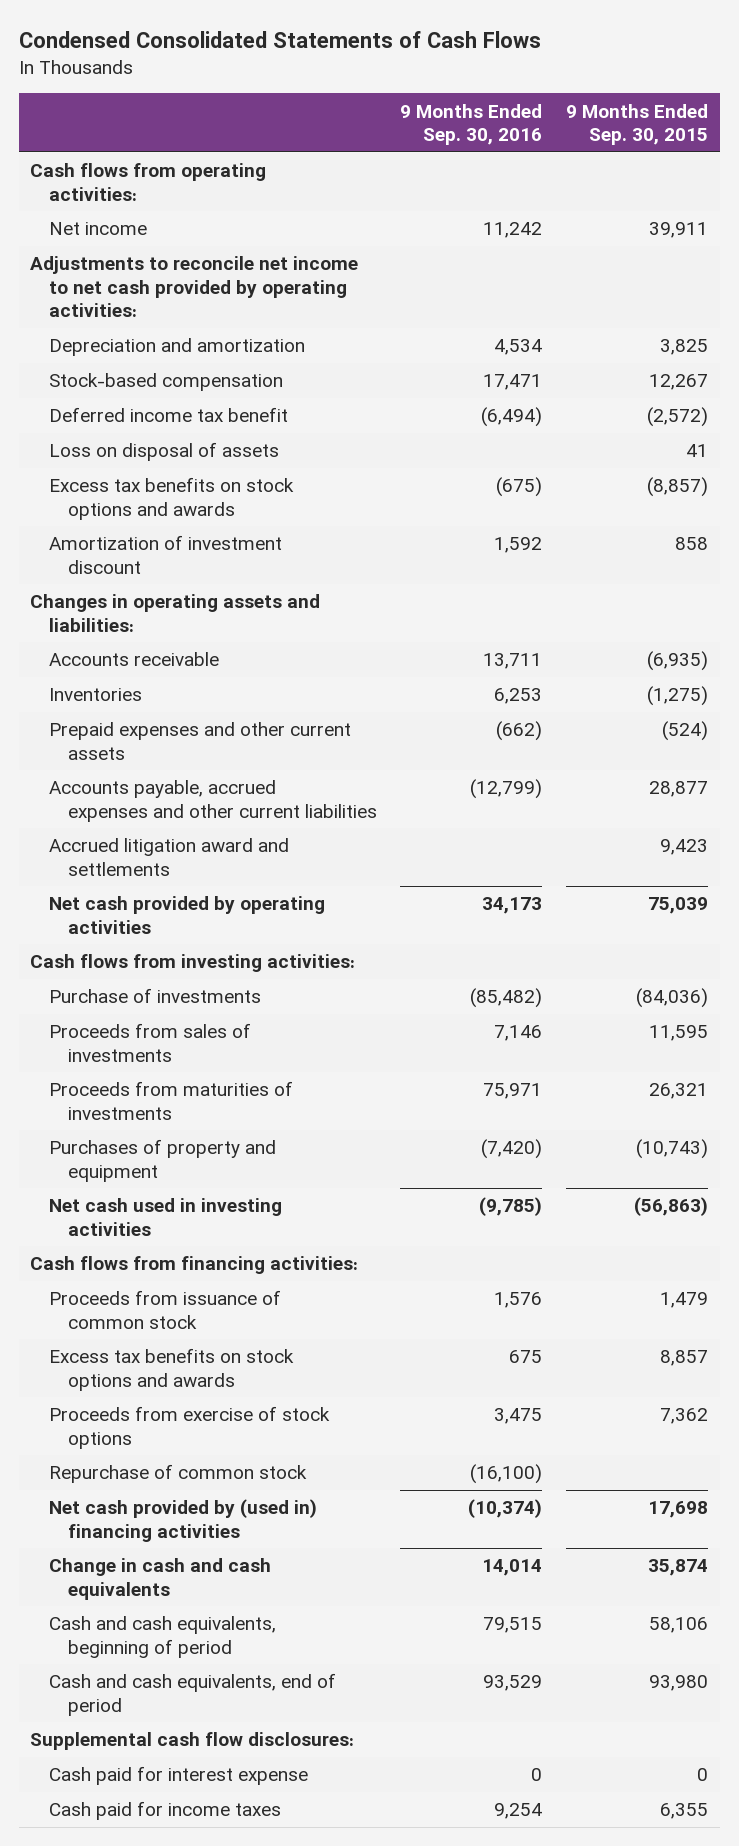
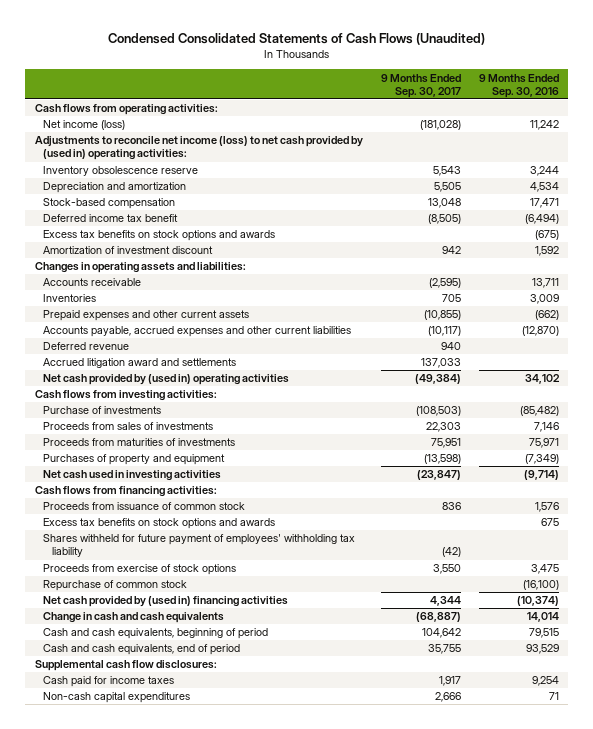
[18,31,541,49] Condensed Consolidated Statements of Cash Flows -> [107,32,485,45] Condensed Consolidated Statements of Cash Flows (Unaudited)
[566,103,709,146] 9 Months Ended Sep. 30, 2015 -> none
none -> [380,73,461,98] 9 Months Ended Sep. 30, 2017
[49,222,148,236] Net income -> [43,120,126,131] Net income (loss)
[30,256,359,318] Adjustments to reconcile net income to net cash provided by operating activities: -> [34,136,363,161] Adjustments to reconcile net income (loss) to net cash provided by (used in) operating activities:
none -> [43,166,199,177] Inventory obsolescence reserve
[49,442,280,462] Loss on disposal of assets -> none
[494,688,543,705] 6,253 -> [529,294,559,305] 3,009
[470,779,543,800] (12,799) -> [521,326,559,337] (12,870)
none -> [43,342,130,351] Deferred revenue
[49,896,326,934] Net cash provided by operating activities -> [43,374,290,386] Net cash provided by (used in) operating activities
[482,897,543,915] 34,173 -> [524,374,560,385] 34,102
[481,1139,543,1160] (7,420) -> [524,454,559,465] (7,349)
[479,1197,543,1217] (9,785) -> [523,470,559,481] (9,714)
none -> [43,534,356,558] Shares withheld for future payment of employees' withholding tax liability
[49,1766,309,1786] Cash paid for interest expense -> none
none -> [43,692,191,704] Non-cash capital expenditures

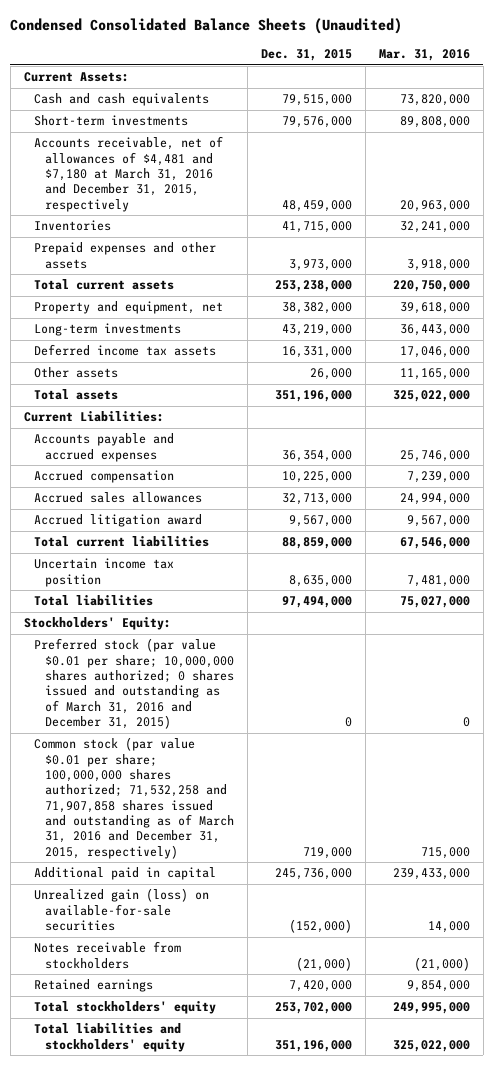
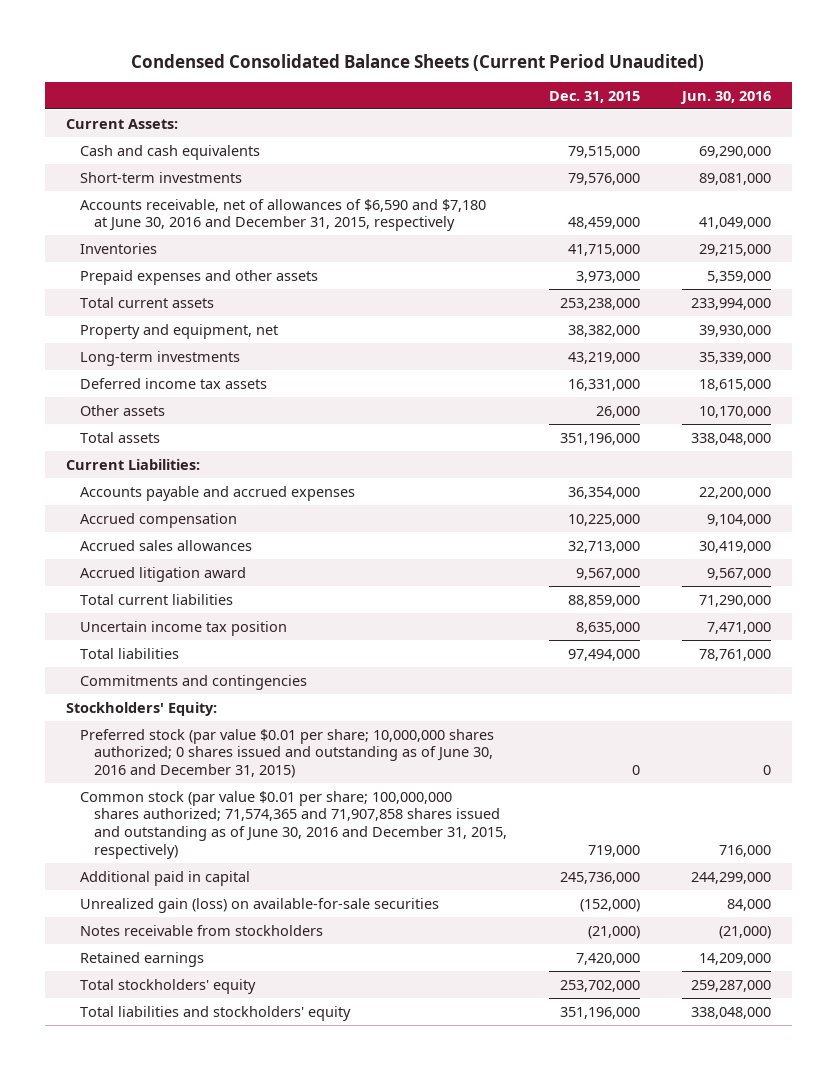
[10,17,403,34] Condensed Consolidated Balance Sheets (Unaudited) -> [131,53,705,71] Condensed Consolidated Balance Sheets (Current Period Unaudited)
[378,49,470,62] Mar. 31, 2016 -> none
none -> [679,90,771,104] Jun. 30, 2016
[34,136,224,212] Accounts receivable, net of allowances of $4,481 and $7,180 at March 31, 2016 and December 31, 2015, respectively -> [79,198,486,232] Accounts receivable, net of allowances of $6,590 and $7,180 at June 30, 2016 and December 31, 2015, respectively
none -> [79,674,307,690] Commitments and contingencies
[34,638,234,730] Preferred stock (par value $0.01 per share; 10,000,000 shares authorized; 0 shares issued and outstanding as of March 31, 2016 and December 31, 2015) -> [79,728,494,778] Preferred stock (par value $0.01 per share; 10,000,000 shares authorized; 0 shares issued and outstanding as of June 30, 2016 and December 31, 2015)
[34,737,234,859] Common stock (par value $0.01 per share; 100,000,000 shares authorized; 71,532,258 and 71,907,858 shares issued and outstanding as of March 31, 2016 and December 31, 2015, respectively) -> [79,790,508,859] Common stock (par value $0.01 per share; 100,000,000 shares authorized; 71,574,365 and 71,907,858 shares issued and outstanding as of June 30, 2016 and December 31, 2015, respectively)

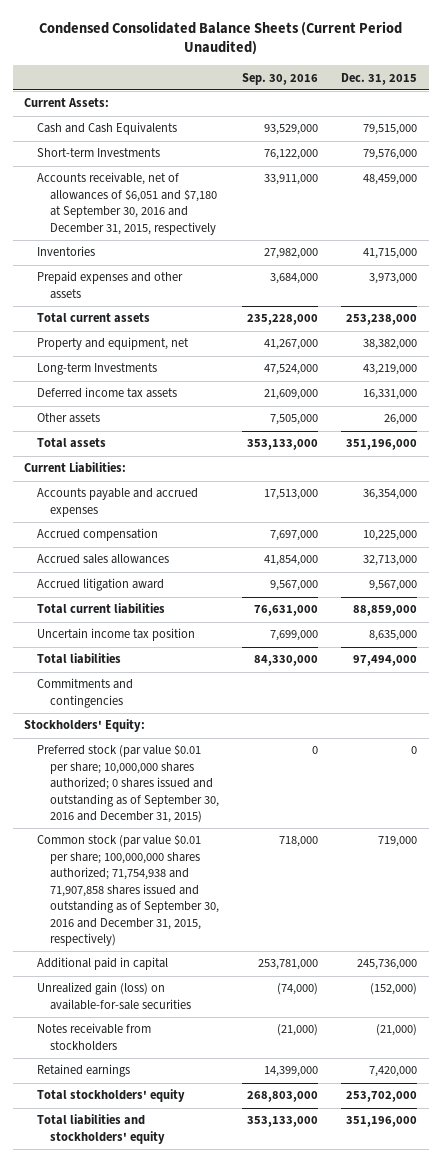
[679,90,771,104] Jun. 30, 2016 -> none
none -> [242,72,319,85] Sep. 30, 2016
[79,144,260,160] Cash and cash equivalents -> [37,122,178,136] Cash and Cash Equivalents
[79,171,242,183] Short-term investments -> [37,148,161,158] Short-term Investments
[79,198,486,232] Accounts receivable, net of allowances of $6,590 and $7,180 at June 30, 2016 and December 31, 2015, respectively -> [37,172,218,235] Accounts receivable, net of allowances of $6,051 and $7,180 at September 30, 2016 and December 31, 2015, respectively
[79,350,240,366] Long-term investments -> [37,363,158,376] Long-term Investments
[79,728,494,778] Preferred stock (par value $0.01 per share; 10,000,000 shares authorized; 0 shares issued and outstanding as of June 30, 2016 and December 31, 2015) -> [37,744,220,824] Preferred stock (par value $0.01 per share; 10,000,000 shares authorized; 0 shares issued and outstanding as of September 30, 2016 and December 31, 2015)
[79,790,508,859] Common stock (par value $0.01 per share; 100,000,000 shares authorized; 71,574,365 and 71,907,858 shares issued and outstanding as of June 30, 2016 and December 31, 2015, respectively) -> [37,834,220,947] Common stock (par value $0.01 per share; 100,000,000 shares authorized; 71,754,938 and 71,907,858 shares issued and outstanding as of September 30, 2016 and December 31, 2015, respectively)

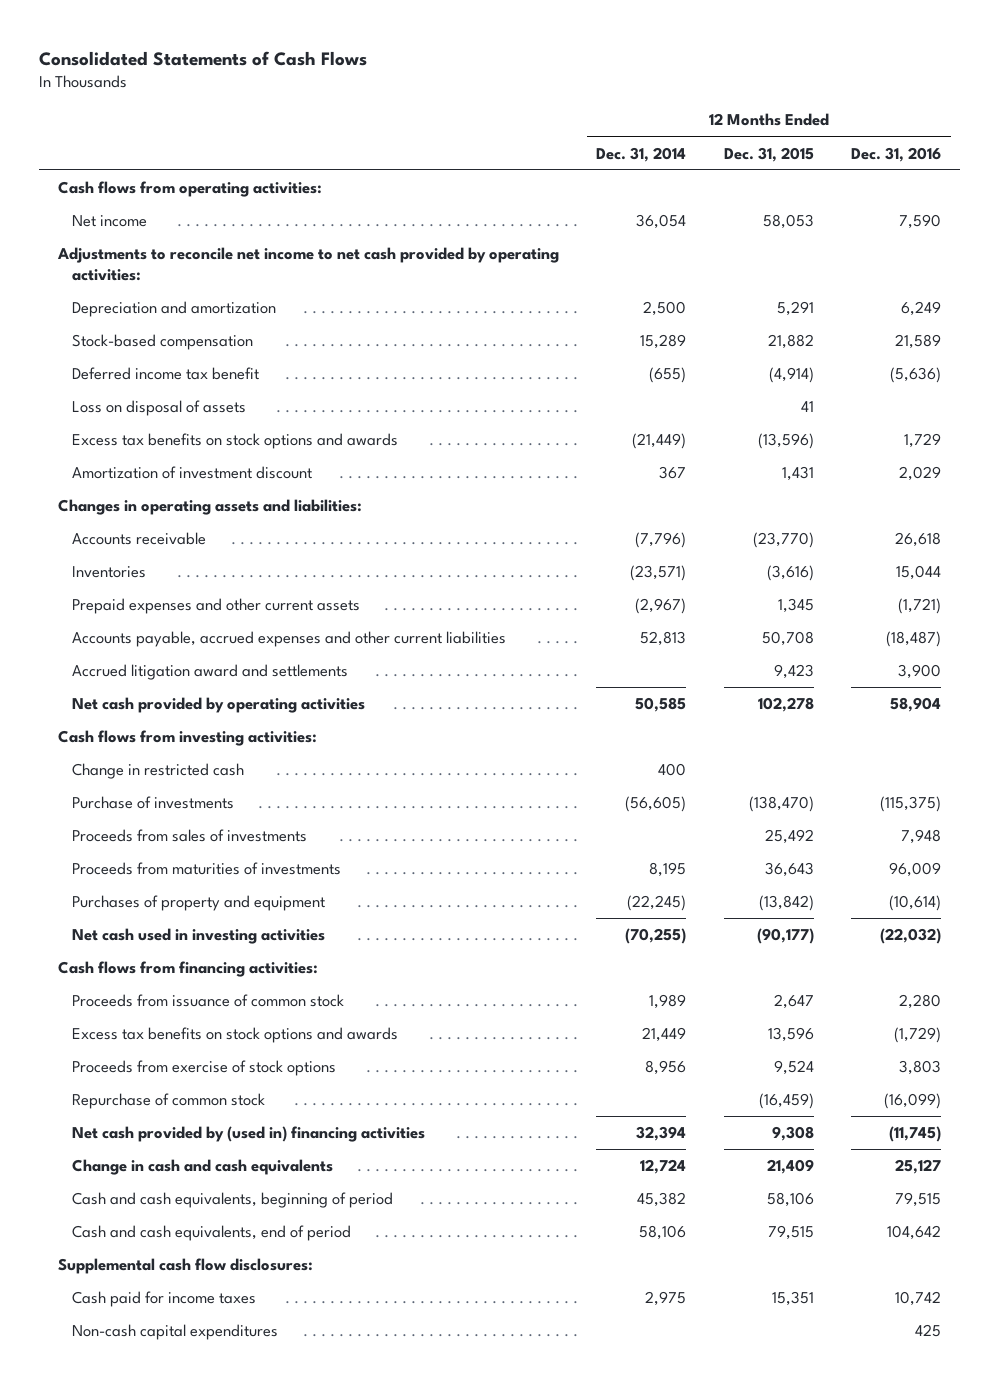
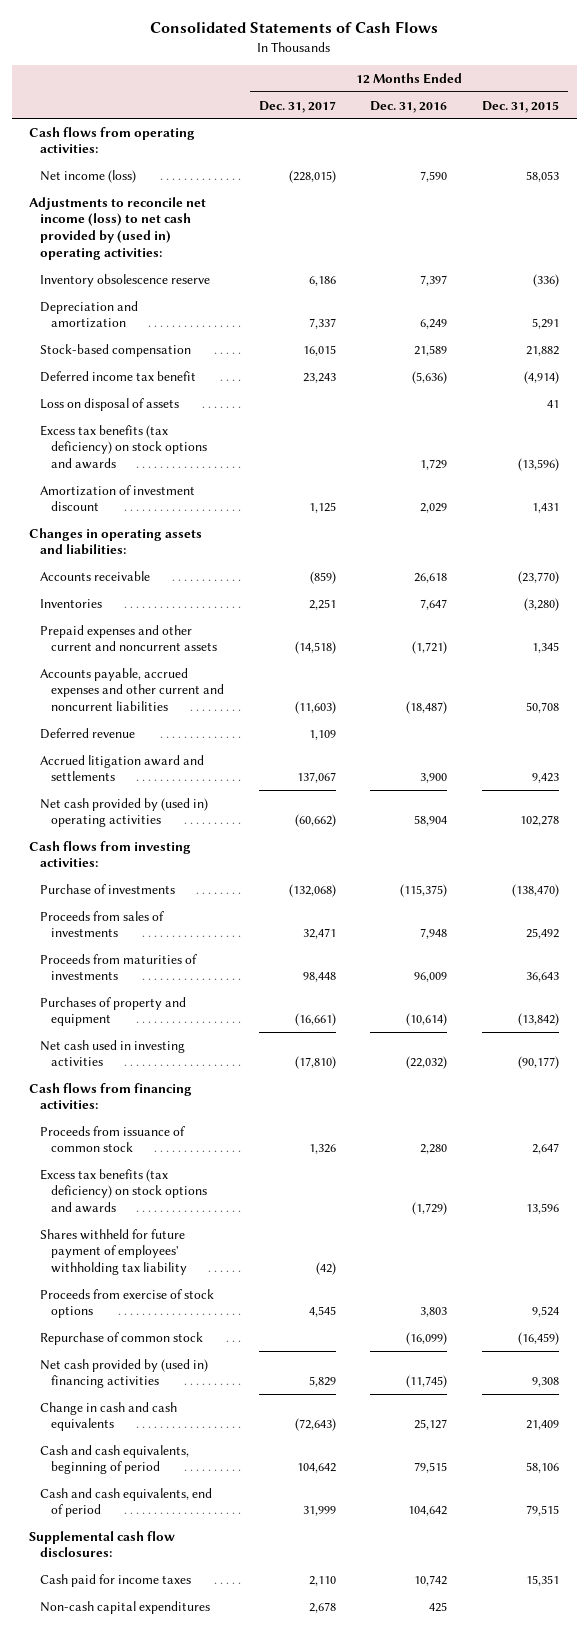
[596,146,687,162] Dec. 31, 2014 -> none
none -> [258,100,336,113] Dec. 31, 2017
[72,215,148,228] Net income -> [39,169,136,183] Net income (loss)
[56,247,559,281] Adjustments to reconcile net income to net cash provided by operating activities: -> [29,196,207,260] Adjustments to reconcile net income (loss) to net cash provided by (used in) operating activities:
none -> [39,273,210,287] Inventory obsolescence reserve
[72,433,399,450] Excess tax benefits on stock options and awards -> [39,424,207,470] Excess tax benefits (tax deficiency) on stock options and awards
[766,565,814,582] (3,616) -> [524,597,560,611] (3,280)
[896,565,942,581] 15,044 -> [420,598,448,610] 7,647
[72,598,361,615] Prepaid expenses and other current assets -> [39,624,217,652] Prepaid expenses and other current and noncurrent assets
[72,631,507,648] Accounts payable, accrued expenses and other current liabilities -> [39,667,224,712] Accounts payable, accrued expenses and other current and noncurrent liabilities
none -> [39,727,135,739] Deferred revenue
[72,697,366,714] Net cash provided by operating activities -> [39,797,208,828] Net cash provided by (used in) operating activities
[72,763,245,780] Change in restricted cash -> none
[72,1027,399,1044] Excess tax benefits on stock options and awards -> [39,1168,207,1214] Excess tax benefits (tax deficiency) on stock options and awards
none -> [39,1228,187,1276] Shares withheld for future payment of employees' withholding tax liability

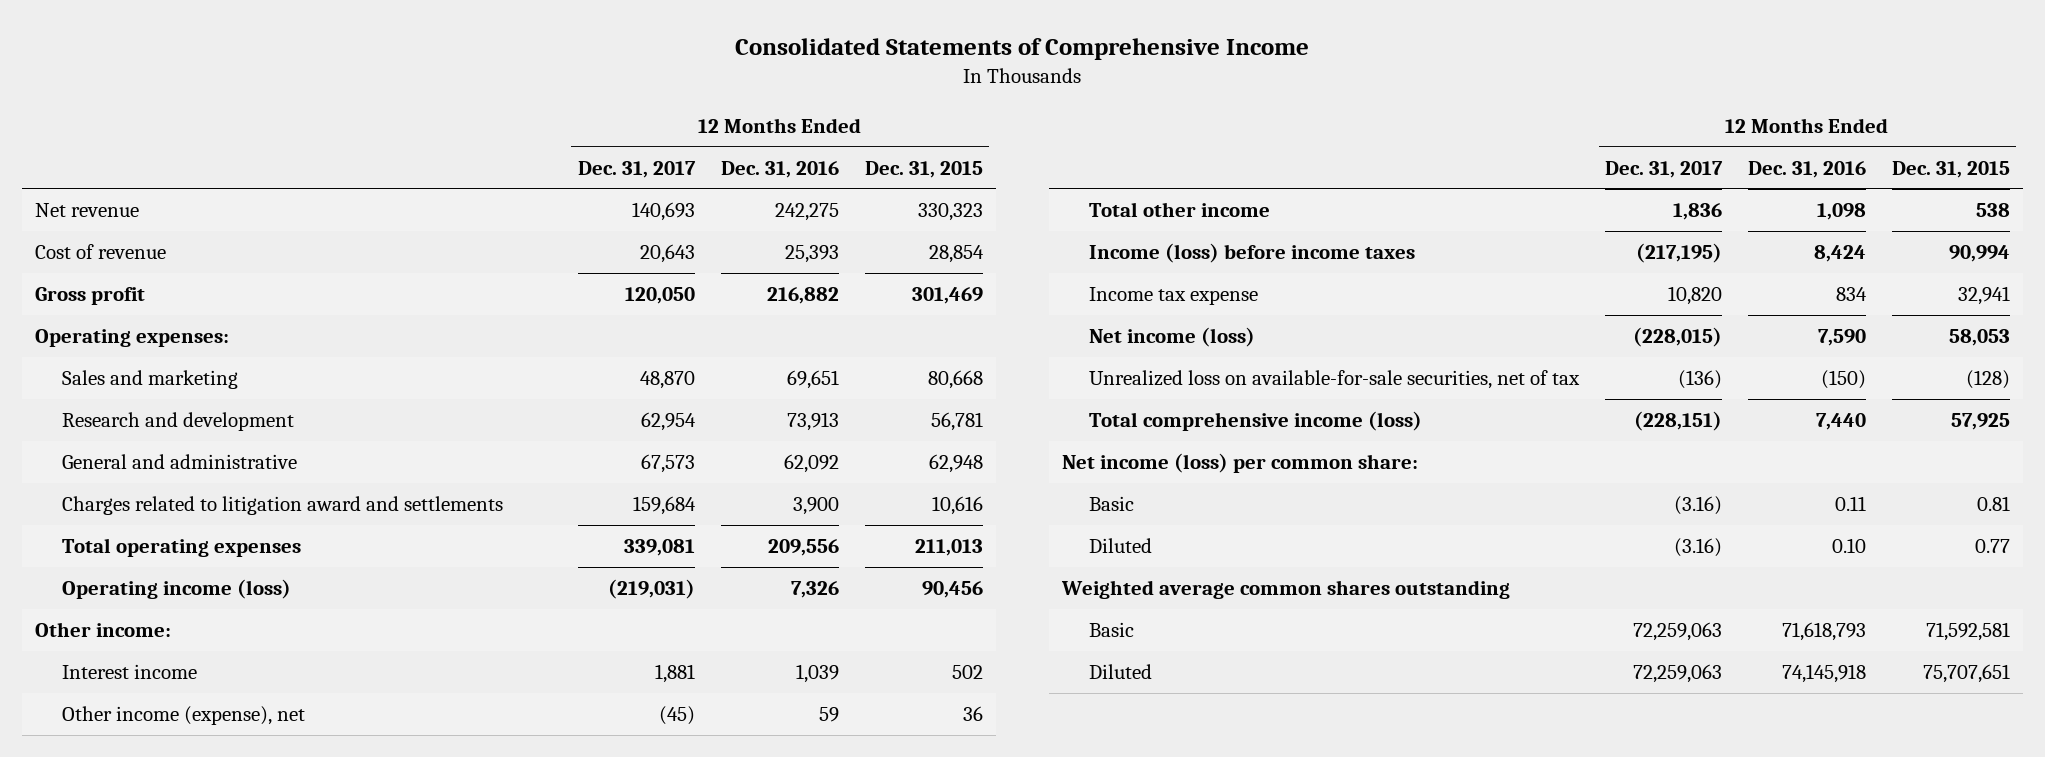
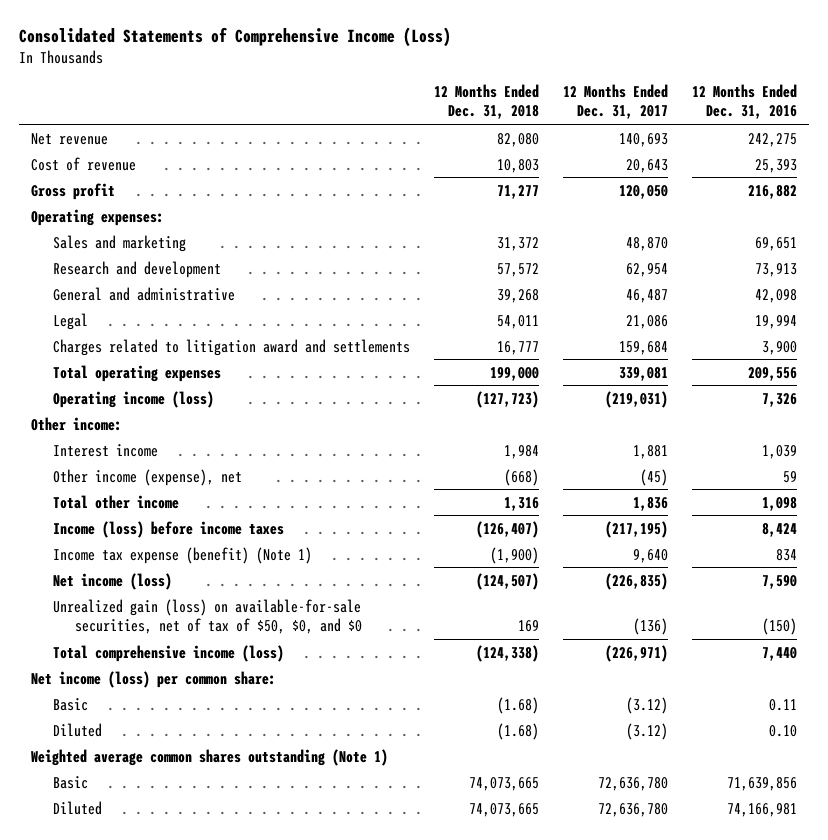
[735,37,1310,60] Consolidated Statements of Comprehensive Income -> [18,27,451,48] Consolidated Statements of Comprehensive Income (Loss)
[864,160,983,178] Dec. 31, 2015 -> none
none -> [433,84,539,120] 12 Months Ended Dec. 31, 2018
[640,454,695,474] 67,573 -> [625,288,668,303] 46,487
[783,454,839,474] 62,092 -> [754,288,797,303] 42,098
none -> [52,312,88,330] Legal
[1089,287,1259,306] Income tax expense -> [52,546,312,564] Income tax expense (benefit) (Note 1)
[1668,286,1723,306] 10,820 -> [632,548,668,563] 9,640
[1633,327,1723,348] (228,015) -> [604,572,668,590] (226,835)
[1089,370,1581,390] Unrealized loss on available-for-sale securities, net of tax -> [52,598,362,634] Unrealized gain (loss) on available-for-sale securities, net of tax of $50, $0, and $0
[1634,411,1723,432] (228,151) -> [604,644,668,662] (226,971)
[1674,496,1723,516] (3.16) -> [625,696,668,714] (3.12)
[1674,538,1723,558] (3.16) -> [625,722,668,740] (3.12)
[1060,580,1510,600] Weighted average common shares outstanding -> [30,748,388,766] Weighted average common shares outstanding (Note 1)
[1633,622,1723,642] 72,259,063 -> [597,776,668,791] 72,636,780
[1781,622,1866,642] 71,618,793 -> [726,776,797,791] 71,639,856
[1633,664,1723,684] 72,259,063 -> [597,802,668,817] 72,636,780
[1781,664,1866,684] 74,145,918 -> [726,802,797,817] 74,166,981

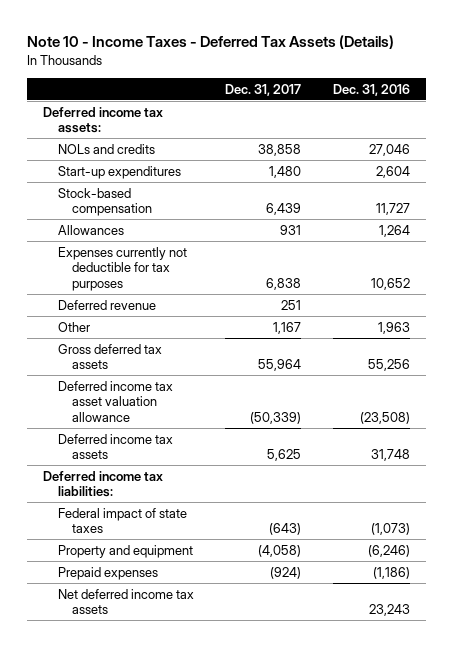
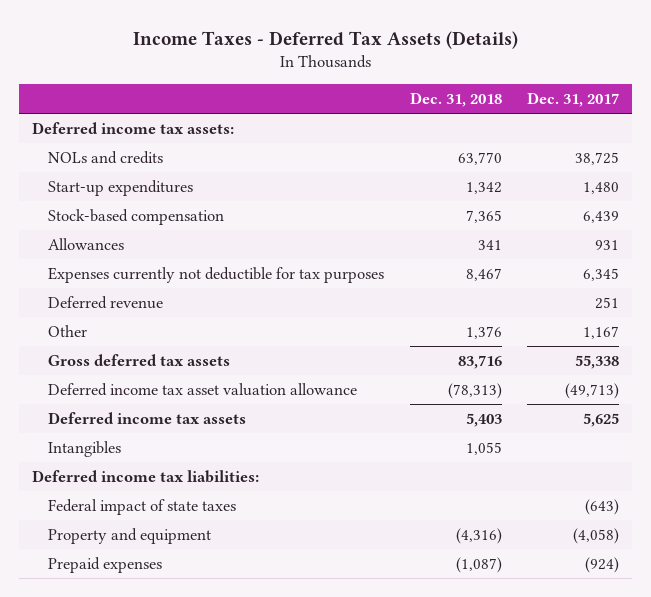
[27,35,395,50] Note 10 - Income Taxes - Deferred Tax Assets (Details) -> [132,31,518,50] Income Taxes - Deferred Tax Assets (Details)
[332,83,410,96] Dec. 31, 2016 -> none
none -> [409,92,502,108] Dec. 31, 2018
[258,143,302,156] 38,858 -> [575,152,620,166] 38,725
[266,277,302,290] 6,838 -> [583,268,620,282] 6,345
[258,359,302,372] 55,964 -> [575,355,620,370] 55,338
[250,411,302,424] (50,339) -> [565,383,620,400] (49,713)
none -> [48,441,122,458] Intangibles
[57,588,194,615] Net deferred income tax assets -> none

